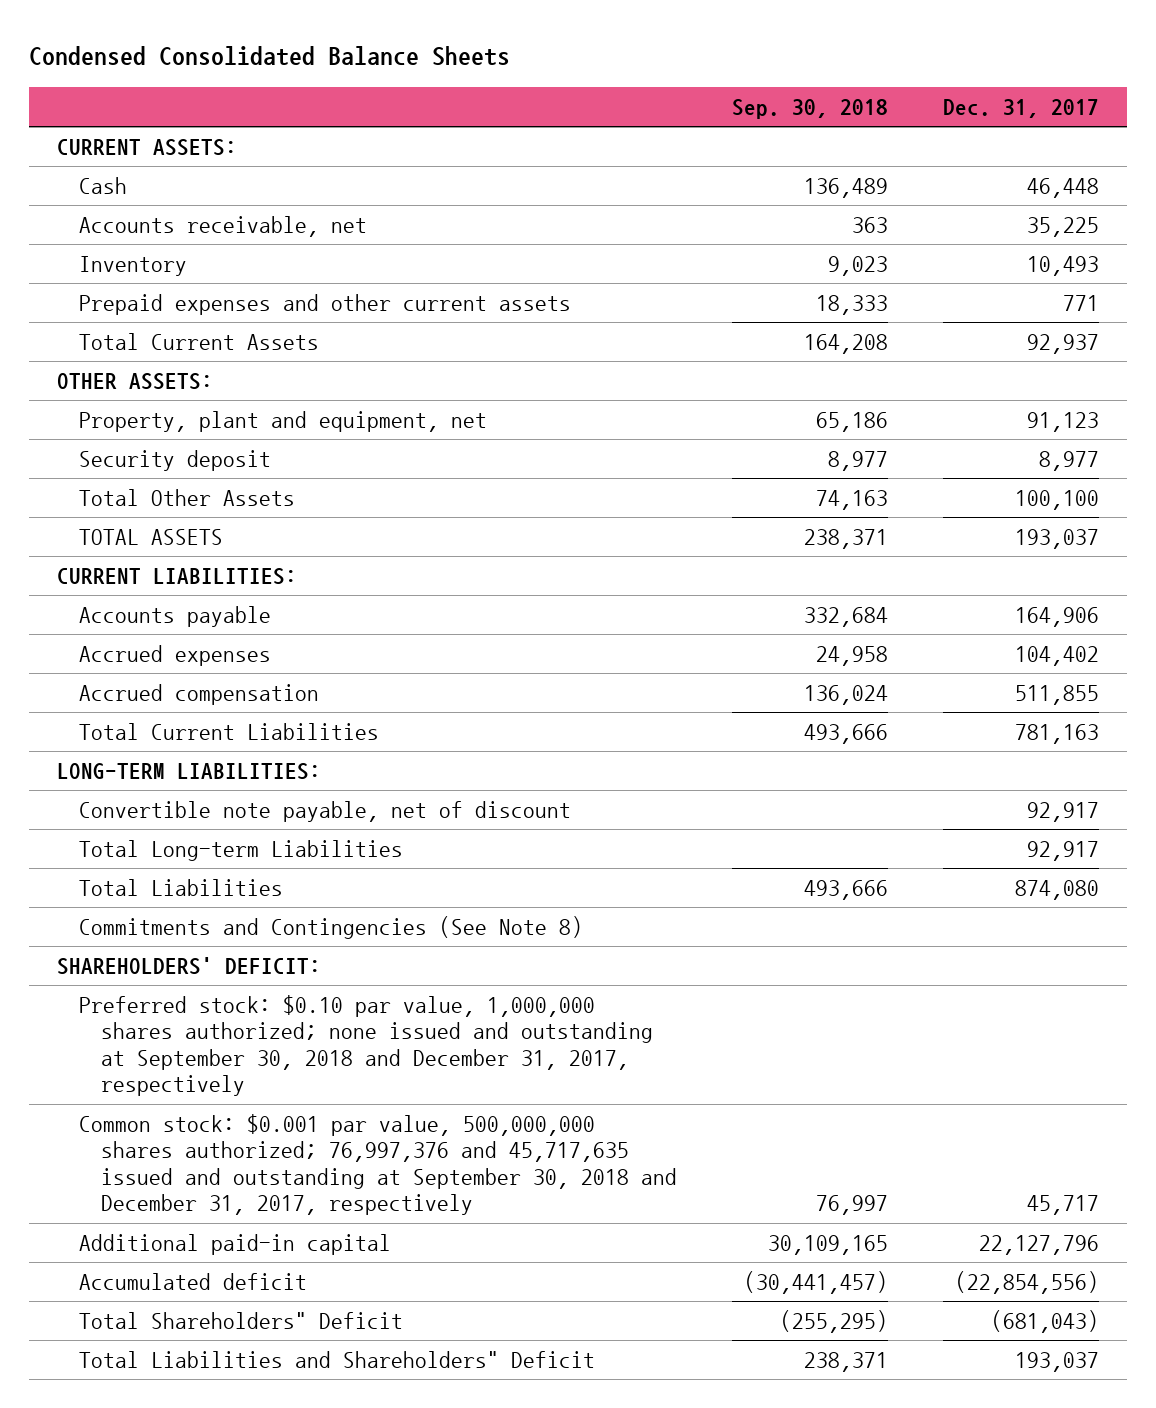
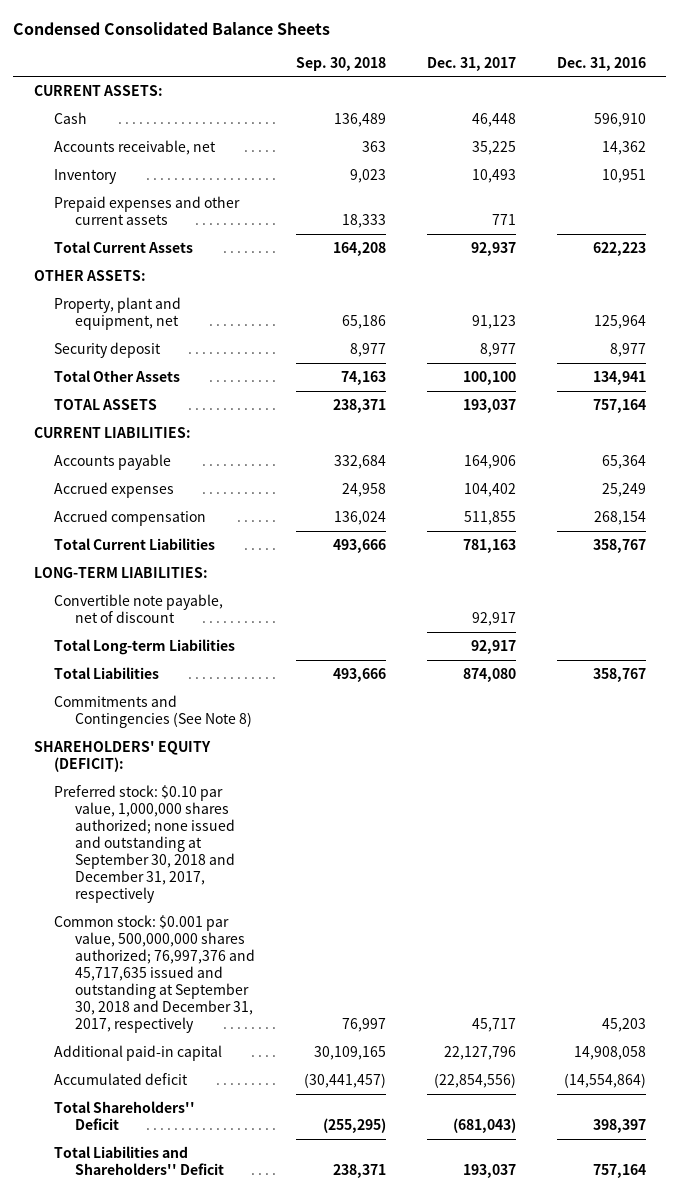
none -> [556,56,646,71] Dec. 31, 2016
[56,956,321,975] SHAREHOLDERS' DEFICIT: -> [33,740,211,772] SHAREHOLDERS' EQUITY (DEFICIT):
[78,1311,403,1329] Total Shareholders" Deficit -> [54,1100,196,1130] Total Shareholders'' Deficit
[78,1350,595,1368] Total Liabilities and Shareholders" Deficit -> [54,1145,225,1175] Total Liabilities and Shareholders'' Deficit

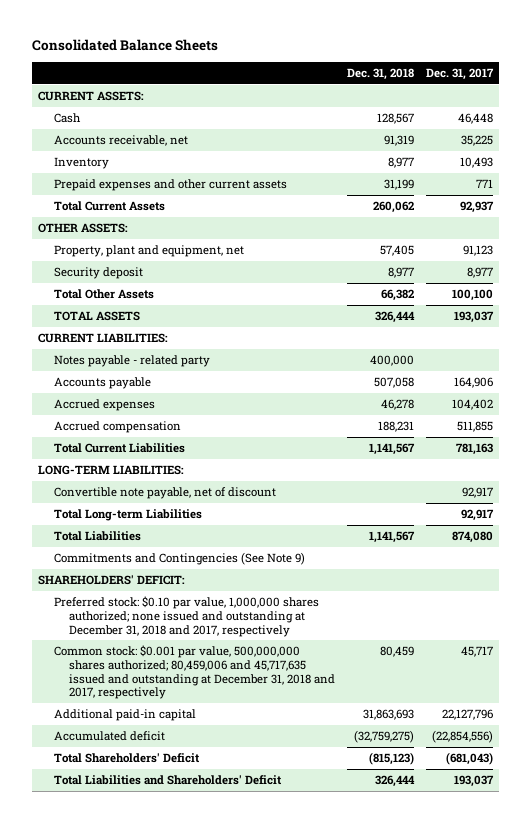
[13,21,331,35] Condensed Consolidated Balance Sheets -> [32,39,219,52] Consolidated Balance Sheets
[296,56,387,71] Sep. 30, 2018 -> none
[556,56,646,71] Dec. 31, 2016 -> none
none -> [346,68,414,81] Dec. 31, 2018
none -> [53,355,210,368] Notes payable - related party
[54,694,253,728] Commitments and Contingencies (See Note 8) -> [53,552,305,566] Commitments and Contingencies (See Note 9)
[33,740,211,772] SHAREHOLDERS' EQUITY (DEFICIT): -> [38,575,186,586] SHAREHOLDERS' DEFICIT:
[54,784,236,903] Preferred stock: $0.10 par value, 1,000,000 shares authorized; none issued and outstanding at September 30, 2018 and December 31, 2017, respectively -> [53,596,319,637] Preferred stock: $0.10 par value, 1,000,000 shares authorized; none issued and outstanding at December 31, 2018 and 2017, respectively
[54,914,256,1033] Common stock: $0.001 par value, 500,000,000 shares authorized; 76,997,376 and 45,717,635 issued and outstanding at September 30, 2018 and December 31, 2017, respectively -> [53,645,335,700] Common stock: $0.001 par value, 500,000,000 shares authorized; 80,459,006 and 45,717,635 issued and outstanding at December 31, 2018 and 2017, respectively
[54,1100,196,1130] Total Shareholders'' Deficit -> [53,753,200,764] Total Shareholders' Deficit
[54,1145,225,1175] Total Liabilities and Shareholders'' Deficit -> [53,775,282,786] Total Liabilities and Shareholders' Deficit

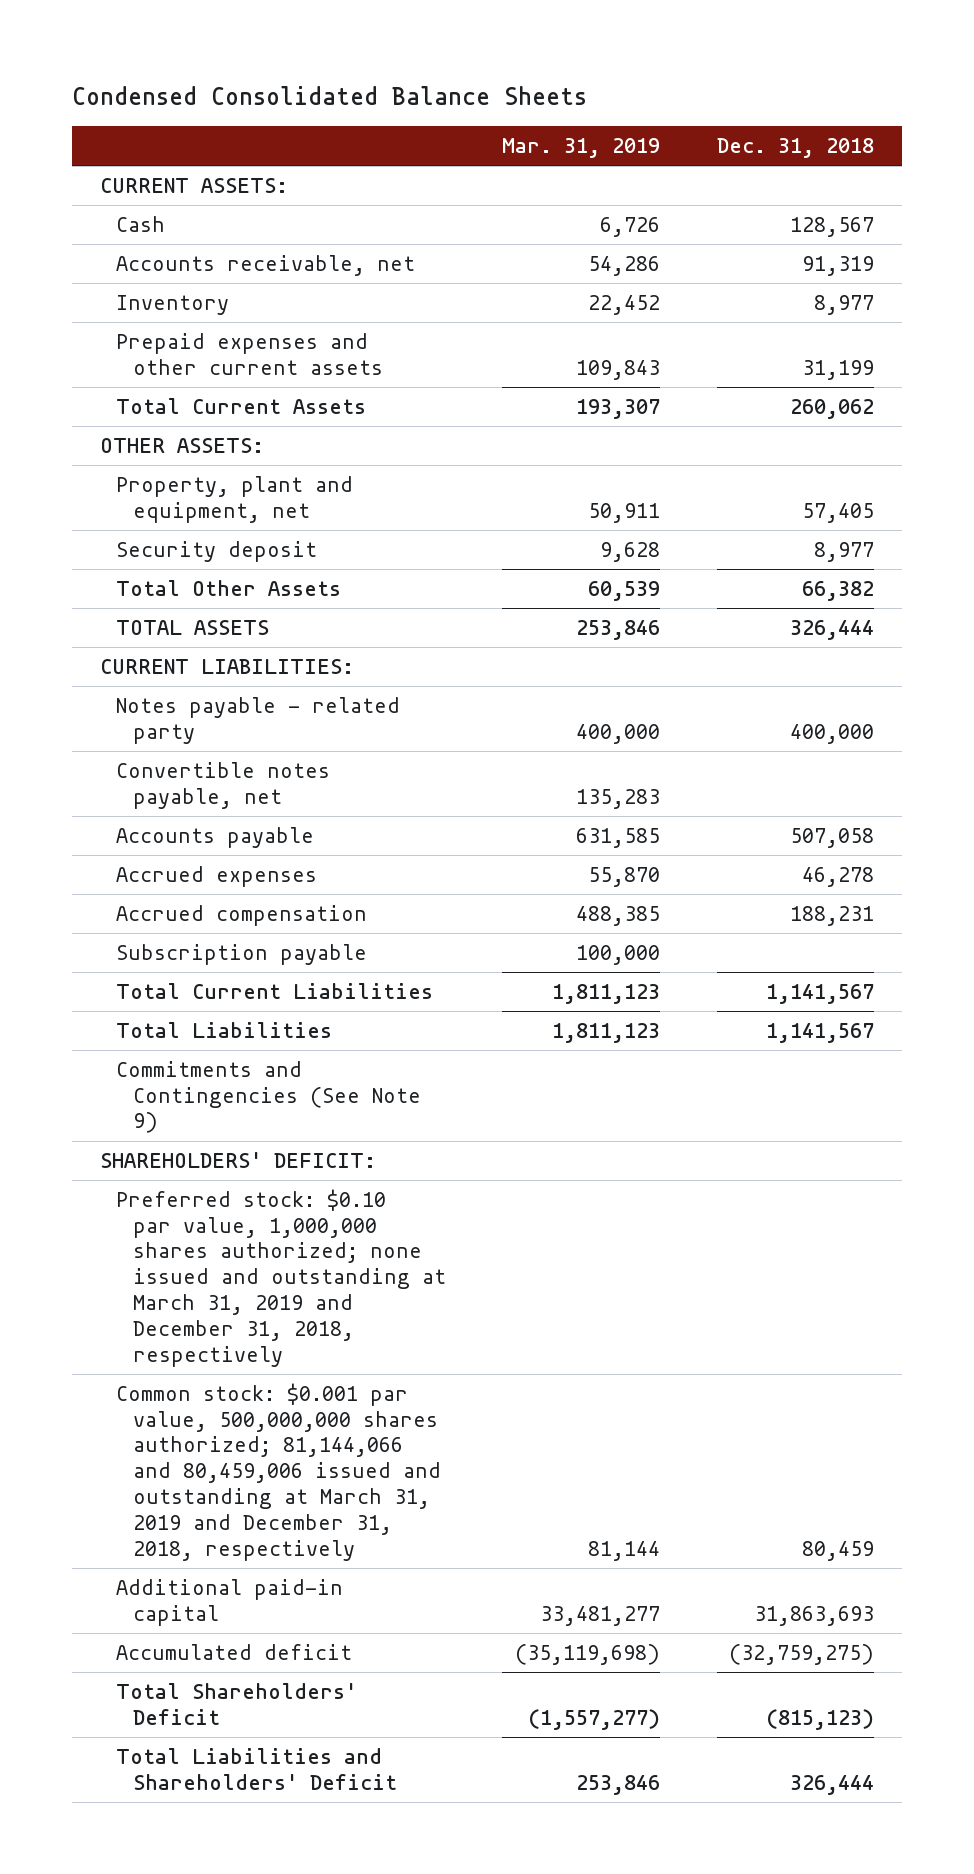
[32,39,219,52] Consolidated Balance Sheets -> [71,86,587,106] Condensed Consolidated Balance Sheets
[425,68,494,81] Dec. 31, 2017 -> none
none -> [502,138,661,159] Mar. 31, 2019
none -> [116,761,331,809] Convertible notes payable, net
none -> [116,943,368,965] Subscription payable
[38,465,185,476] LONG-TERM LIABILITIES: -> none
[53,487,276,500] Convertible note payable, net of discount -> none
[53,509,202,522] Total Long-term Liabilities -> none
[53,596,319,637] Preferred stock: $0.10 par value, 1,000,000 shares authorized; none issued and outstanding at December 31, 2018 and 2017, respectively -> [116,1188,446,1367] Preferred stock: $0.10 par value, 1,000,000 shares authorized; none issued and outstanding at March 31, 2019 and December 31, 2018, respectively
[53,645,335,700] Common stock: $0.001 par value, 500,000,000 shares authorized; 80,459,006 and 45,717,635 issued and outstanding at December 31, 2018 and 2017, respectively -> [116,1382,441,1561] Common stock: $0.001 par value, 500,000,000 shares authorized; 81,144,066 and 80,459,006 issued and outstanding at March 31, 2019 and December 31, 2018, respectively

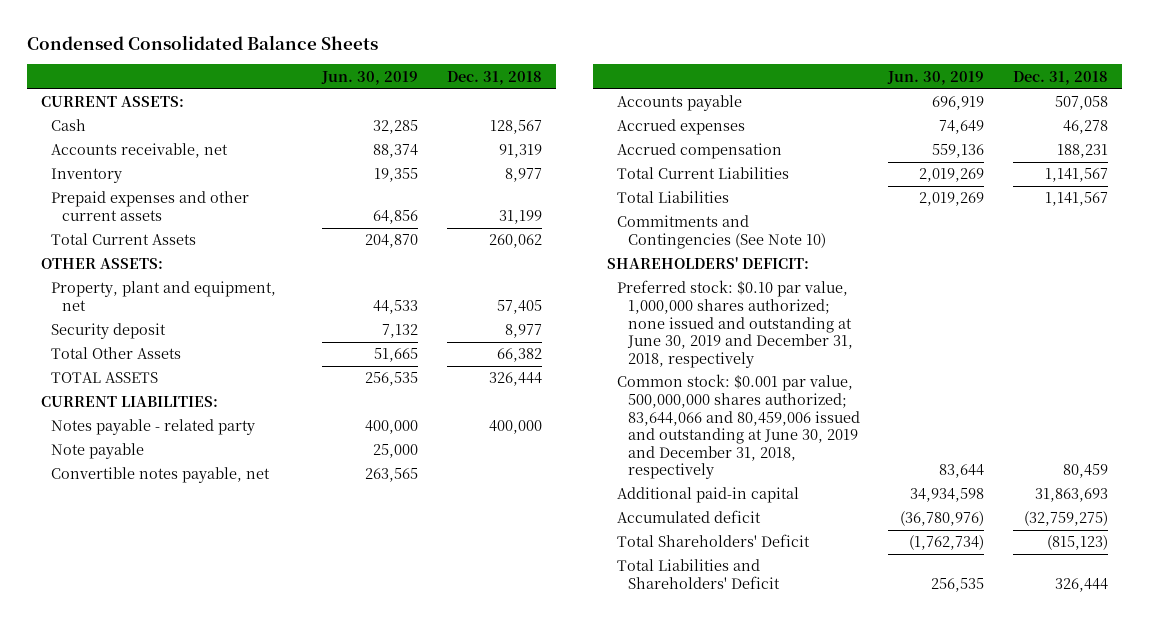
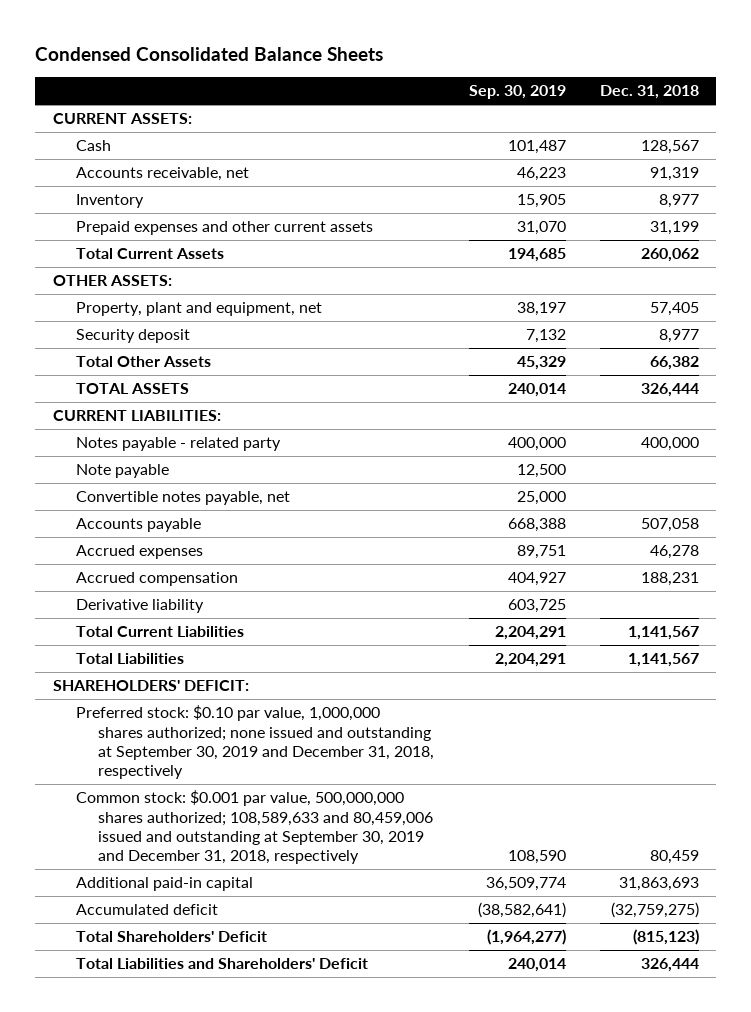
[321,70,419,85] Jun. 30, 2019 -> none
none -> [468,85,566,100] Sep. 30, 2019
none -> [75,599,204,614] Derivative liability
[617,215,826,250] Commitments and Contingencies (See Note 10) -> none
[617,280,853,368] Preferred stock: $0.10 par value, 1,000,000 shares authorized; none issued and outstanding at June 30, 2019 and December 31, 2018, respectively -> [75,705,435,779] Preferred stock: $0.10 par value, 1,000,000 shares authorized; none issued and outstanding at September 30, 2019 and December 31, 2018, respectively
[617,374,860,480] Common stock: $0.001 par value, 500,000,000 shares authorized; 83,644,066 and 80,459,006 issued and outstanding at June 30, 2019 and December 31, 2018, respectively -> [75,790,434,864] Common stock: $0.001 par value, 500,000,000 shares authorized; 108,589,633 and 80,459,006 issued and outstanding at September 30, 2019 and December 31, 2018, respectively

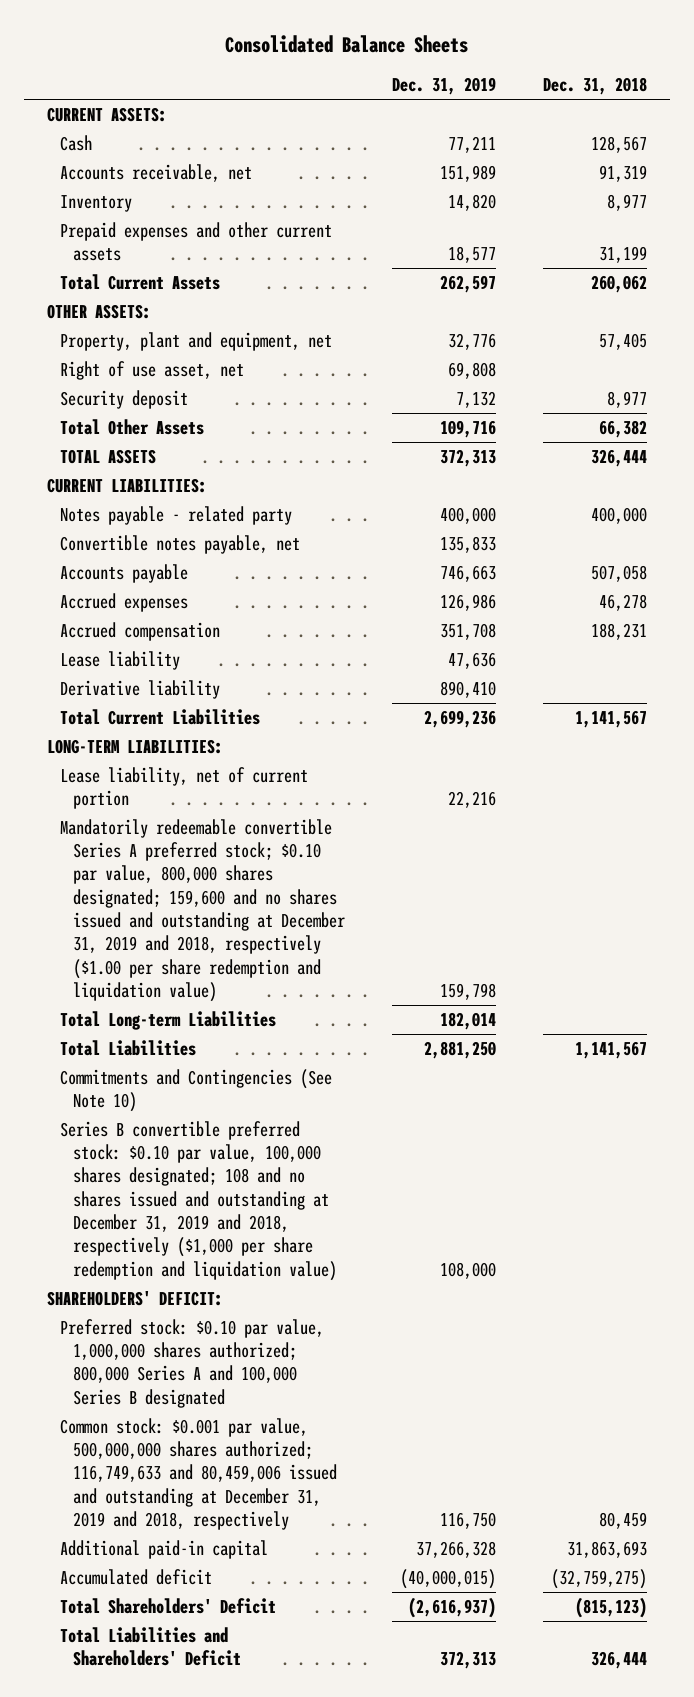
[35,46,384,61] Condensed Consolidated Balance Sheets -> [225,35,469,54] Consolidated Balance Sheets
[468,85,566,100] Sep. 30, 2019 -> none
none -> [392,77,497,96] Dec. 31, 2019
none -> [60,360,245,380] Right of use asset, net
[75,464,169,479] Note payable -> none
none -> [60,650,181,670] Lease liability
none -> [47,738,224,754] LONG-TERM LIABILITIES:
none -> [60,766,309,810] Lease liability, net of current portion
none -> [60,818,346,1003] Mandatorily redeemable convertible Series A preferred stock; $0.10 par value, 800,000 shares designated; 159,600 and no shares issued and outstanding at December 31, 2019 and 2018, respectively ($1.00 per share redemption and liquidation value)
none -> [60,1010,277,1030] Total Long-term Liabilities
none -> [60,1068,333,1113] Commitments and Contingencies (See Note 10)
none -> [60,1120,338,1281] Series B convertible preferred stock: $0.10 par value, 100,000 shares designated; 108 and no shares issued and outstanding at December 31, 2019 and 2018, respectively ($1,000 per share redemption and liquidation value)
[75,705,435,779] Preferred stock: $0.10 par value, 1,000,000 shares authorized; none issued and outstanding at September 30, 2019 and December 31, 2018, respectively -> [60,1318,325,1408] Preferred stock: $0.10 par value, 1,000,000 shares authorized; 800,000 Series A and 100,000 Series B designated
[75,790,434,864] Common stock: $0.001 par value, 500,000,000 shares authorized; 108,589,633 and 80,459,006 issued and outstanding at September 30, 2019 and December 31, 2018, respectively -> [60,1417,338,1531] Common stock: $0.001 par value, 500,000,000 shares authorized; 116,749,633 and 80,459,006 issued and outstanding at December 31, 2019 and 2018, respectively

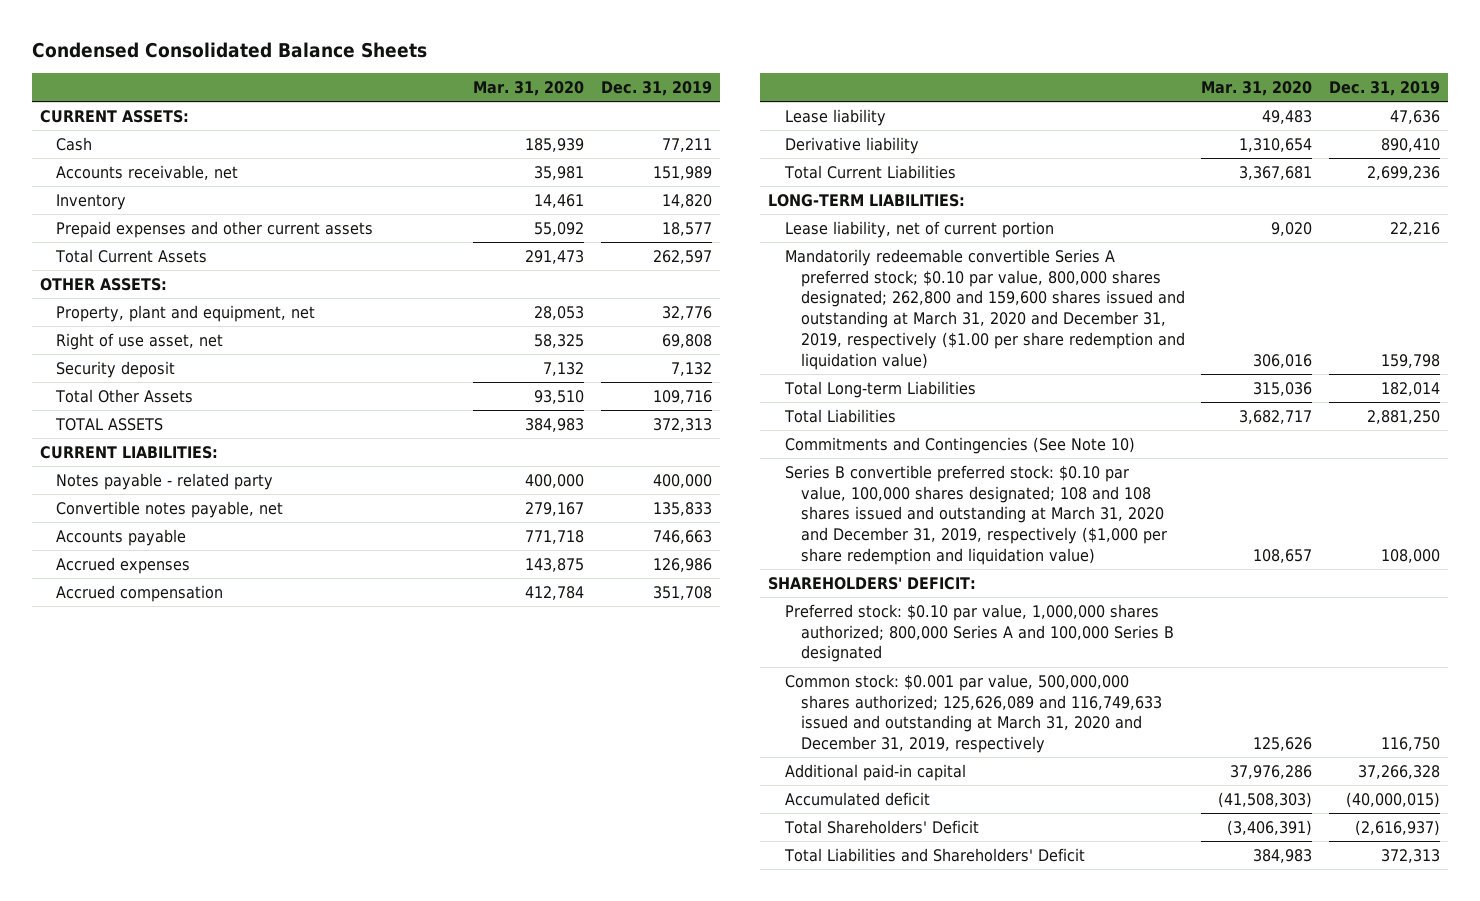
[225,35,469,54] Consolidated Balance Sheets -> [31,42,427,59] Condensed Consolidated Balance Sheets
[542,77,647,96] Dec. 31, 2018 -> none
none -> [473,81,585,97] Mar. 31, 2020
[60,818,346,1003] Mandatorily redeemable convertible Series A preferred stock; $0.10 par value, 800,000 shares designated; 159,600 and no shares issued and outstanding at December 31, 2019 and 2018, respectively ($1.00 per share redemption and liquidation value) -> [784,248,1185,370] Mandatorily redeemable convertible Series A preferred stock; $0.10 par value, 800,000 shares designated; 262,800 and 159,600 shares issued and outstanding at March 31, 2020 and December 31, 2019, respectively ($1.00 per share redemption and liquidation value)
[60,1120,338,1281] Series B convertible preferred stock: $0.10 par value, 100,000 shares designated; 108 and no shares issued and outstanding at December 31, 2019 and 2018, respectively ($1,000 per share redemption and liquidation value) -> [784,464,1167,566] Series B convertible preferred stock: $0.10 par value, 100,000 shares designated; 108 and 108 shares issued and outstanding at March 31, 2020 and December 31, 2019, respectively ($1,000 per share redemption and liquidation value)
[60,1417,338,1531] Common stock: $0.001 par value, 500,000,000 shares authorized; 116,749,633 and 80,459,006 issued and outstanding at December 31, 2019 and 2018, respectively -> [784,673,1162,754] Common stock: $0.001 par value, 500,000,000 shares authorized; 125,626,089 and 116,749,633 issued and outstanding at March 31, 2020 and December 31, 2019, respectively

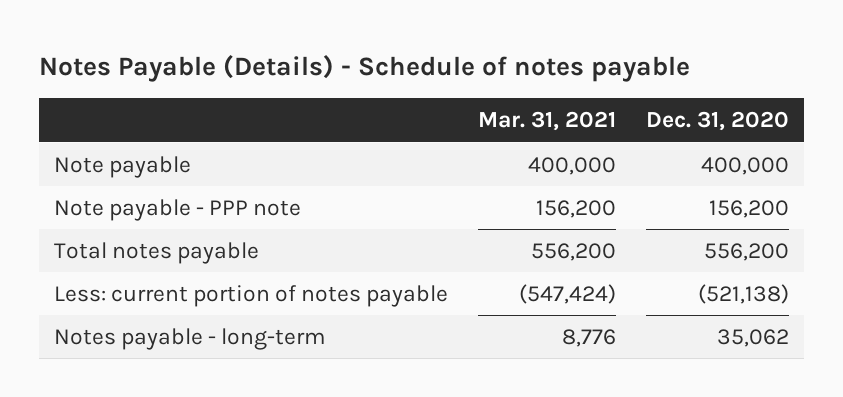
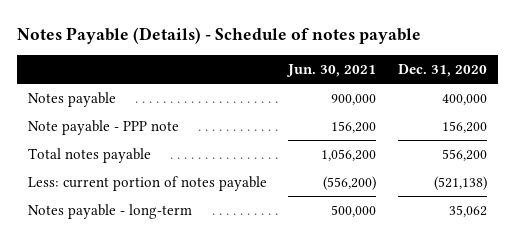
[478,111,617,132] Mar. 31, 2021 -> none
none -> [286,64,377,78] Jun. 30, 2021
[54,156,192,179] Note payable -> [27,91,116,107] Notes payable

